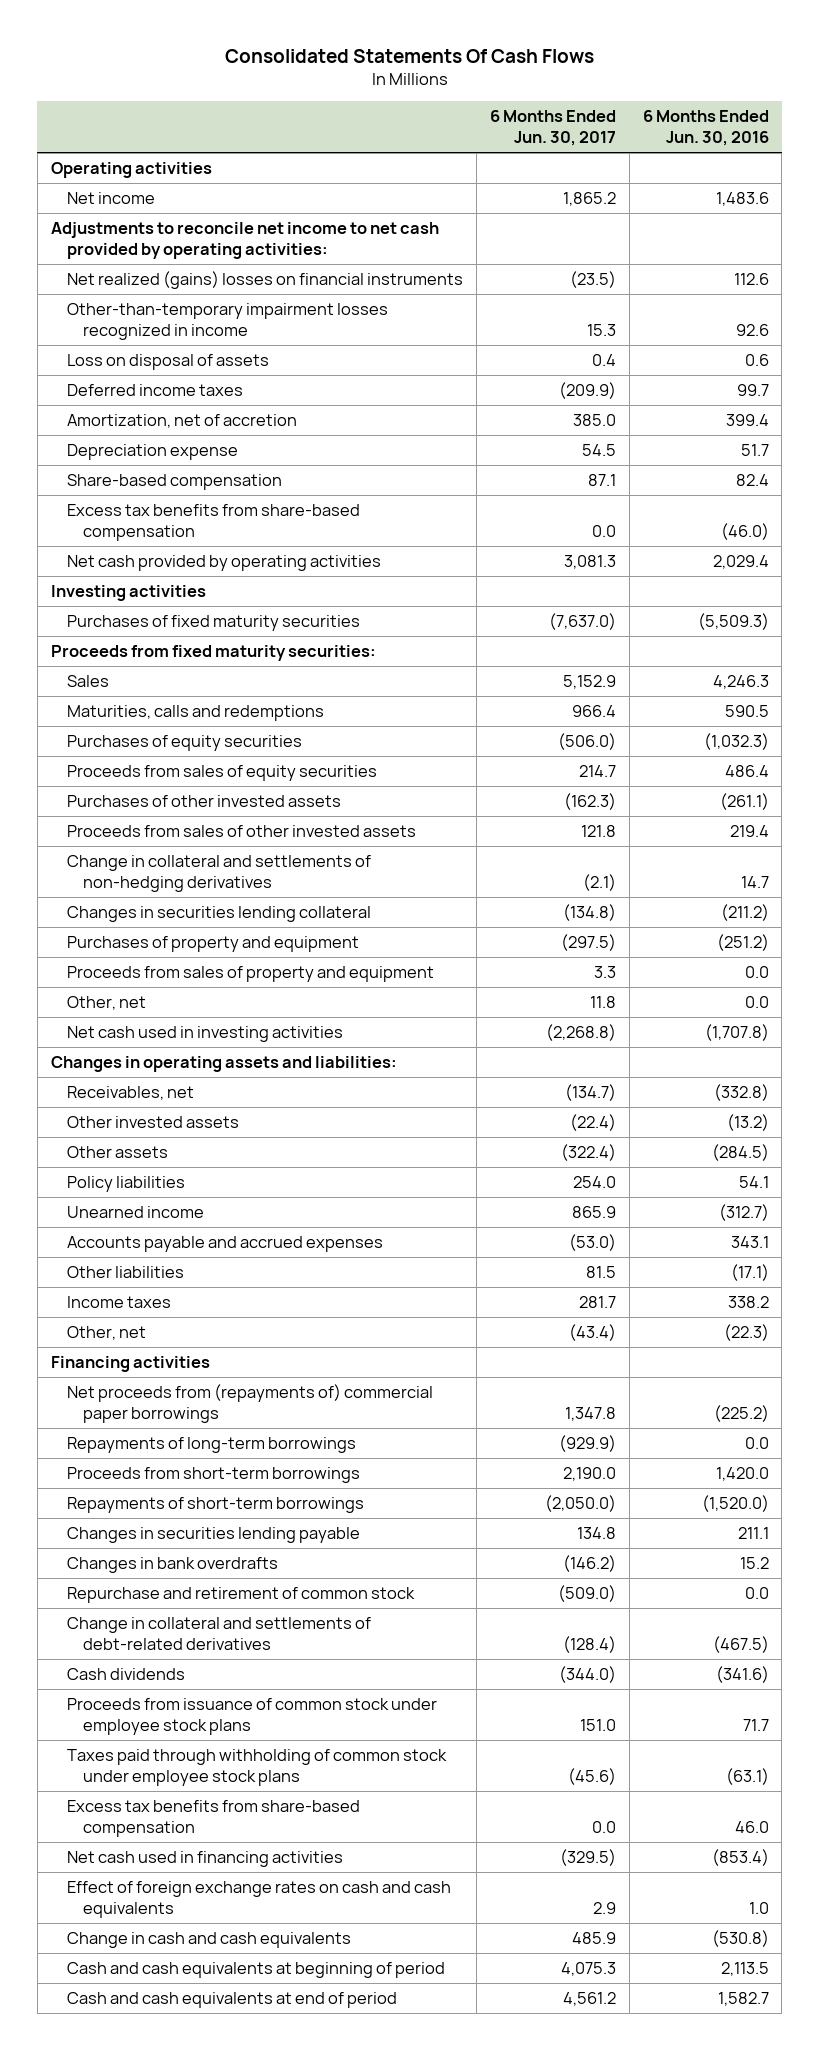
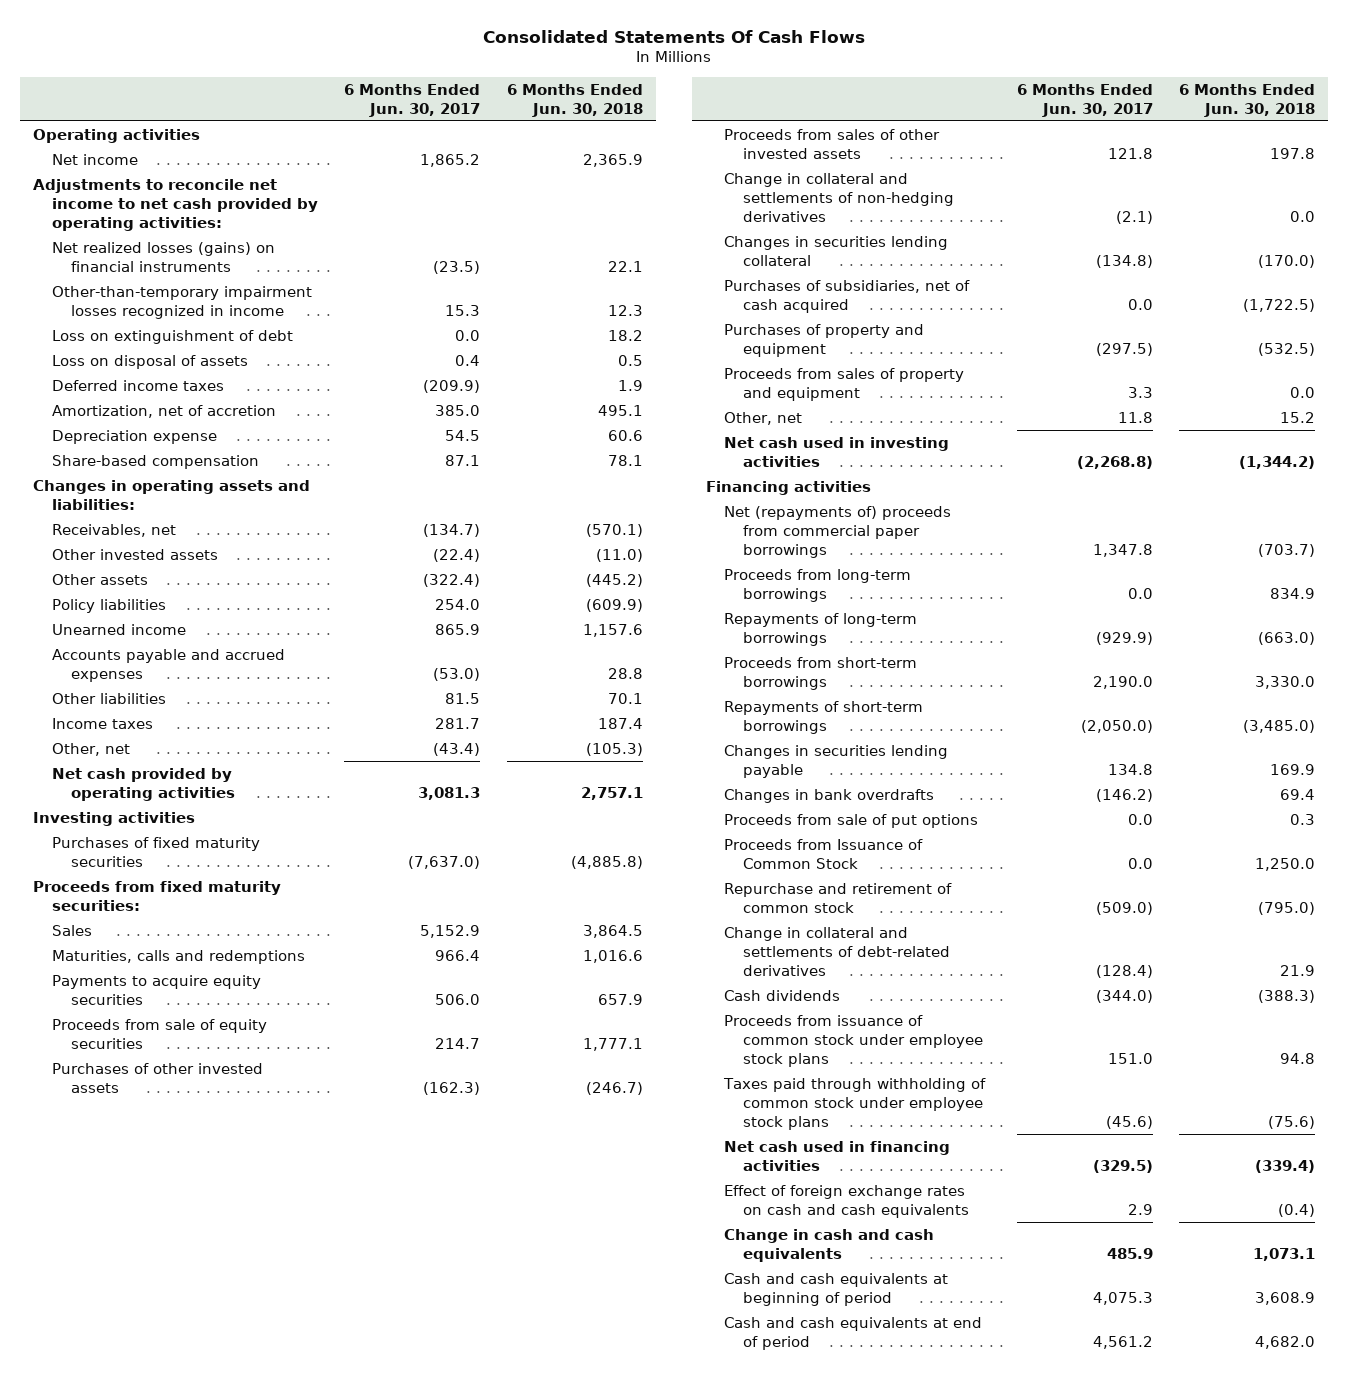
[642,110,769,146] 6 Months Ended Jun. 30, 2016 -> none
none -> [506,83,643,117] 6 Months Ended Jun. 30, 2018
[66,271,463,290] Net realized (gains) losses on financial instruments -> [52,241,276,272] Net realized losses (gains) on financial instruments
none -> [52,329,294,344] Loss on extinguishment of debt
[66,504,360,541] Excess tax benefits from share-based compensation -> none
[50,1056,397,1073] Changes in operating assets and liabilities: -> [33,479,311,510] Changes in operating assets and liabilities:
[66,1086,194,1101] Receivables, net -> [52,523,177,537] Receivables, net
[66,1116,239,1129] Other invested assets -> [52,548,219,560] Other invested assets
[66,1146,168,1159] Other assets -> [52,573,149,585] Other assets
[66,1176,185,1193] Policy liabilities -> [52,598,167,613] Policy liabilities
[66,1206,204,1219] Unearned income -> [52,623,187,635] Unearned income
[66,1236,383,1253] Accounts payable and accrued expenses -> [52,648,286,682] Accounts payable and accrued expenses
[66,1266,184,1279] Other liabilities -> [52,692,167,704] Other liabilities
[66,1296,171,1309] Income taxes -> [52,717,154,729] Income taxes
[66,1326,146,1341] Other, net -> [52,742,131,756] Other, net
[66,735,302,752] Purchases of equity securities -> none
none -> [52,974,262,1005] Payments to acquire equity securities
[66,765,377,782] Proceeds from sales of equity securities -> [52,1018,268,1049] Proceeds from sale of equity securities
none -> [724,279,971,313] Purchases of subsidiaries, net of cash acquired
[66,1384,433,1423] Net proceeds from (repayments of) commercial paper borrowings -> [724,505,952,558] Net (repayments of) proceeds from commercial paper borrowings
none -> [724,568,912,602] Proceeds from long-term borrowings
none -> [724,813,979,828] Proceeds from sale of put options
none -> [724,838,924,869] Proceeds from Issuance of Common Stock
[66,1800,360,1837] Excess tax benefits from share-based compensation -> none

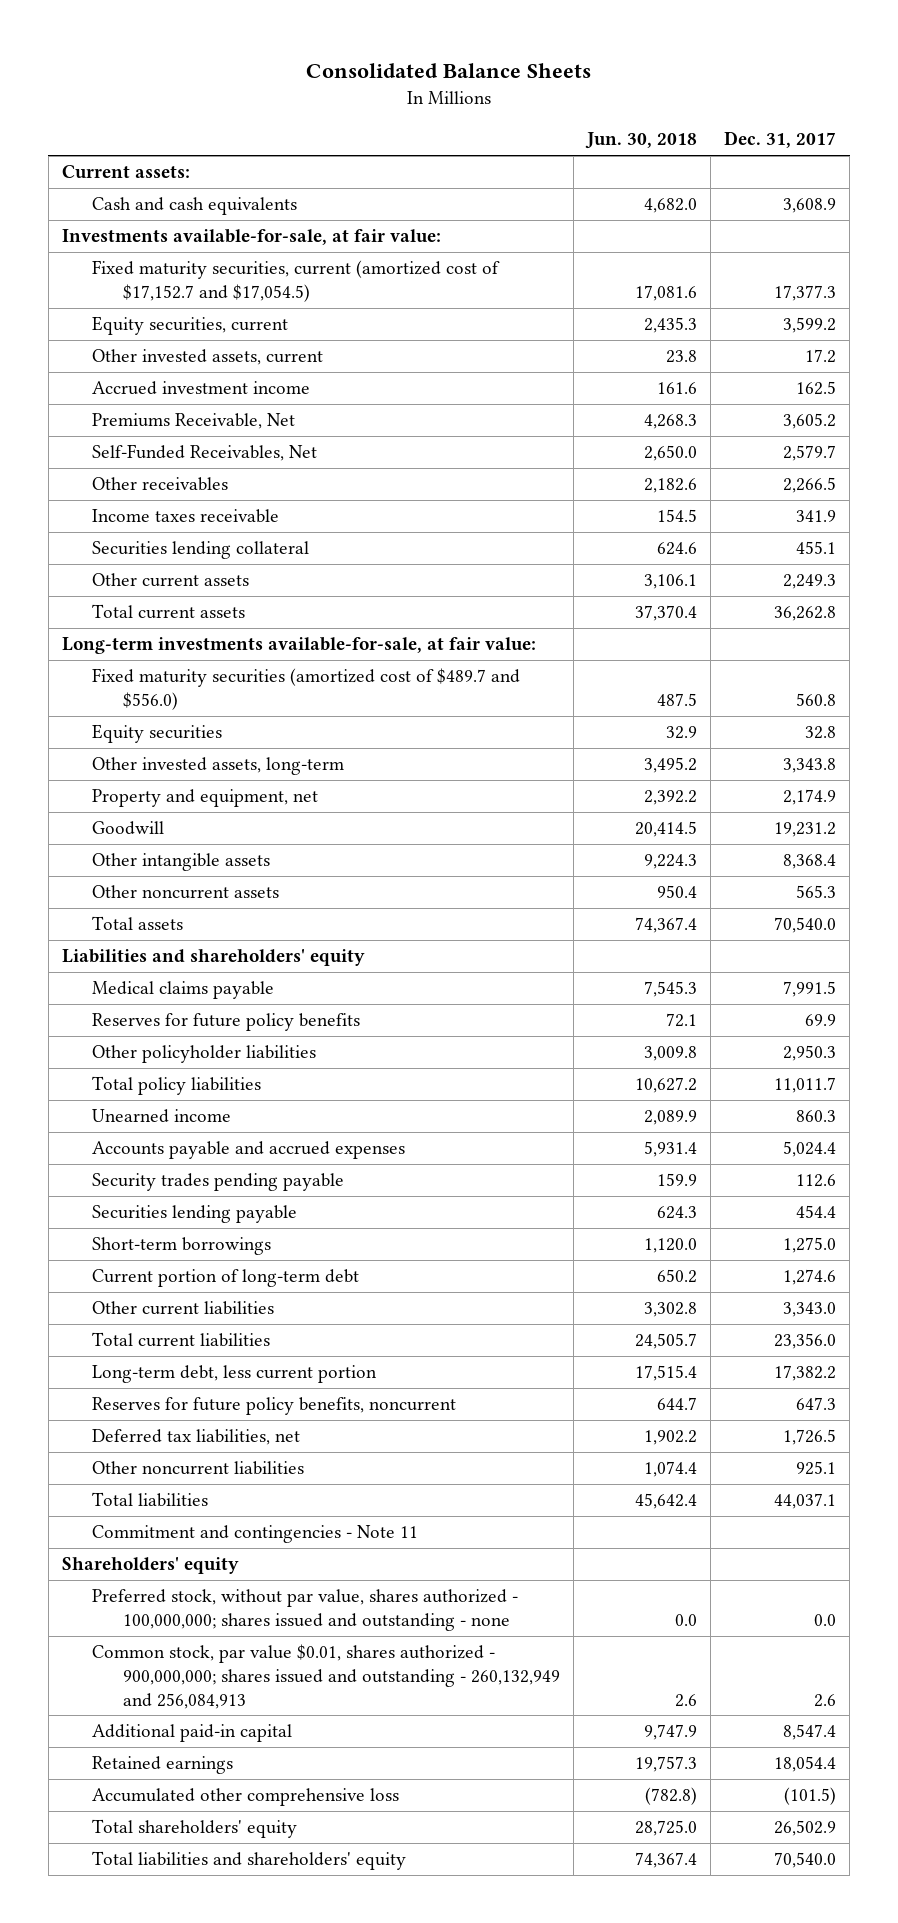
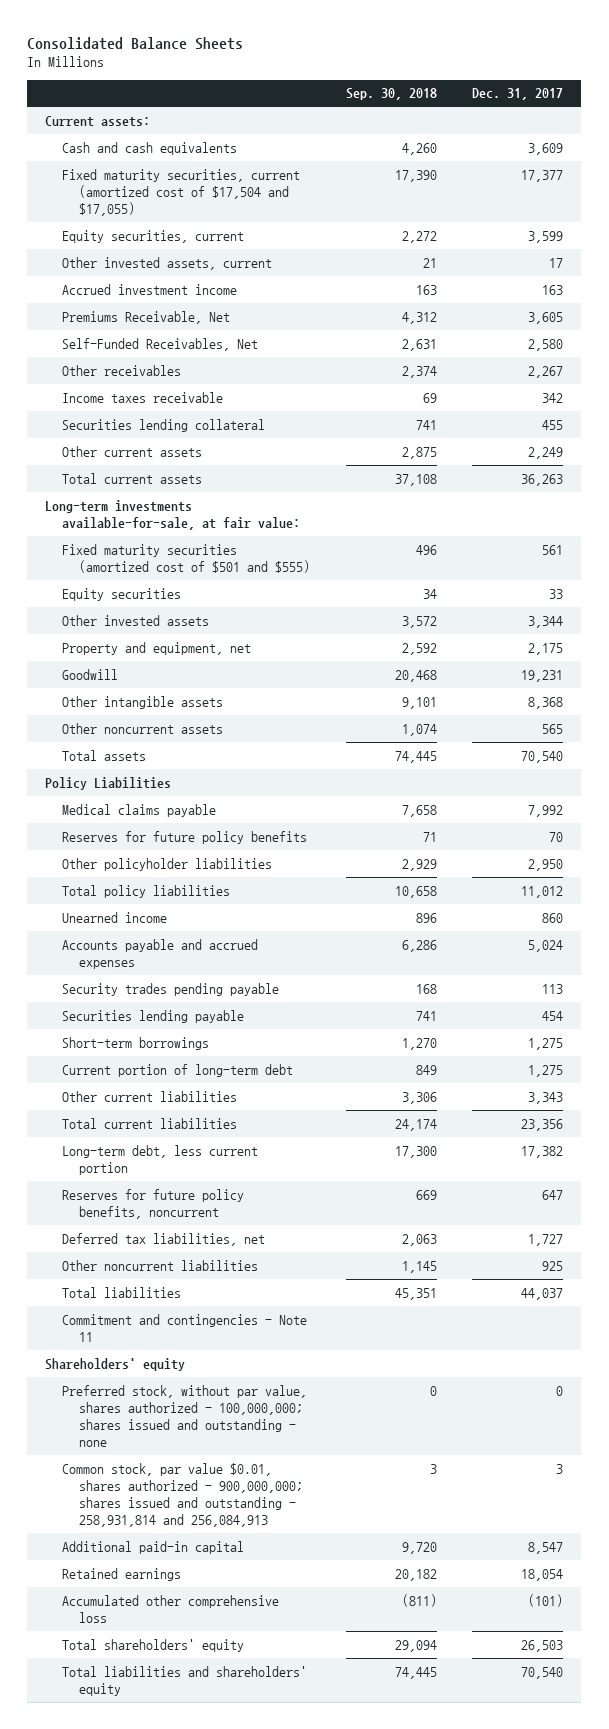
[584,132,697,150] Jun. 30, 2018 -> none
none -> [345,88,437,101] Sep. 30, 2018
[61,229,441,246] Investments available-for-sale, at fair value: -> none
[783,198,837,214] 3,608.9 -> [528,142,564,155] 3,609
[92,260,501,302] Fixed maturity securities, current (amortized cost of $17,152.7 and $17,054.5) -> [62,168,301,217] Fixed maturity securities, current (amortized cost of $17,504 and $17,055)
[774,284,837,301] 17,377.3 -> [521,169,564,182] 17,377
[783,317,837,334] 3,599.2 -> [528,230,564,243] 3,599
[805,349,837,364] 17.2 -> [549,257,564,268] 17
[796,381,837,396] 162.5 -> [542,284,564,295] 163
[783,413,837,430] 3,605.2 -> [528,311,564,324] 3,605
[783,445,837,462] 2,579.7 -> [528,338,564,351] 2,580
[783,477,837,494] 2,266.5 -> [528,365,564,378] 2,267
[796,510,837,523] 341.9 -> [542,392,564,403] 342
[796,541,837,555] 455.1 -> [542,419,564,430] 455
[783,574,837,590] 2,249.3 -> [528,446,564,459] 2,249
[774,606,837,622] 36,262.8 -> [521,473,564,486] 36,263
[61,949,365,967] Liabilities and shareholders' equity -> none
[92,668,521,710] Fixed maturity securities (amortized cost of $489.7 and $556.0) -> [62,543,311,573] Fixed maturity securities (amortized cost of $501 and $555)
[796,692,837,706] 560.8 -> [542,544,564,555] 561
[805,726,837,740] 32.8 -> [549,588,564,599] 33
[92,757,345,776] Other invested assets, long-term -> [62,614,210,626] Other invested assets
[783,758,837,774] 3,343.8 -> [528,615,564,628] 3,344
[783,789,837,806] 2,174.9 -> [528,642,564,655] 2,175
[774,822,837,838] 19,231.2 -> [521,669,564,682] 19,231
[783,854,837,870] 8,368.4 -> [528,696,564,709] 8,368
[796,885,837,899] 565.3 -> [542,723,564,734] 565
[774,917,837,934] 70,540.0 -> [521,750,564,763] 70,540
none -> [45,776,172,790] Policy Liabilities
[783,981,837,998] 7,991.5 -> [528,804,564,817] 7,992
[805,1014,837,1027] 69.9 -> [549,831,564,842] 70
[783,1045,837,1062] 2,950.3 -> [528,858,564,871] 2,950
[774,1077,837,1094] 11,011.7 -> [521,885,564,898] 11,012
[796,1110,837,1123] 860.3 -> [542,912,564,923] 860
[783,1141,837,1158] 5,024.4 -> [528,939,564,952] 5,024
[796,1174,837,1188] 112.6 -> [542,983,564,994] 113
[796,1205,837,1219] 454.4 -> [542,1010,564,1021] 454
[783,1237,837,1254] 1,275.0 -> [528,1037,564,1050] 1,275
[783,1269,837,1286] 1,274.6 -> [528,1064,564,1077] 1,275
[783,1302,837,1318] 3,343.0 -> [528,1091,564,1104] 3,343
[774,1333,837,1350] 23,356.0 -> [521,1118,564,1131] 23,356
[774,1365,837,1382] 17,382.2 -> [521,1145,564,1158] 17,382
[796,1397,837,1411] 647.3 -> [542,1189,564,1200] 647
[783,1429,837,1446] 1,726.5 -> [528,1233,564,1246] 1,727
[796,1461,837,1476] 925.1 -> [542,1260,564,1271] 925
[774,1493,837,1510] 44,037.1 -> [521,1287,564,1300] 44,037
[814,1613,837,1626] 0.0 -> [556,1385,564,1396] 0
[92,1644,560,1709] Common stock, par value $0.01, shares authorized - 900,000,000; shares issued and outstanding - 260,132,949 and 256,084,913 -> [62,1462,304,1528] Common stock, par value $0.01, shares authorized - 900,000,000; shares issued and outstanding - 258,931,814 and 256,084,913
[814,1693,837,1707] 2.6 -> [556,1463,564,1474] 3
[783,1724,837,1741] 8,547.4 -> [528,1541,564,1554] 8,547
[774,1756,837,1773] 18,054.4 -> [521,1568,564,1581] 18,054
[784,1787,837,1806] (101.5) -> [528,1593,564,1607] (101)
[774,1820,837,1837] 26,502.9 -> [521,1639,564,1652] 26,503
[774,1852,837,1869] 70,540.0 -> [521,1666,564,1679] 70,540

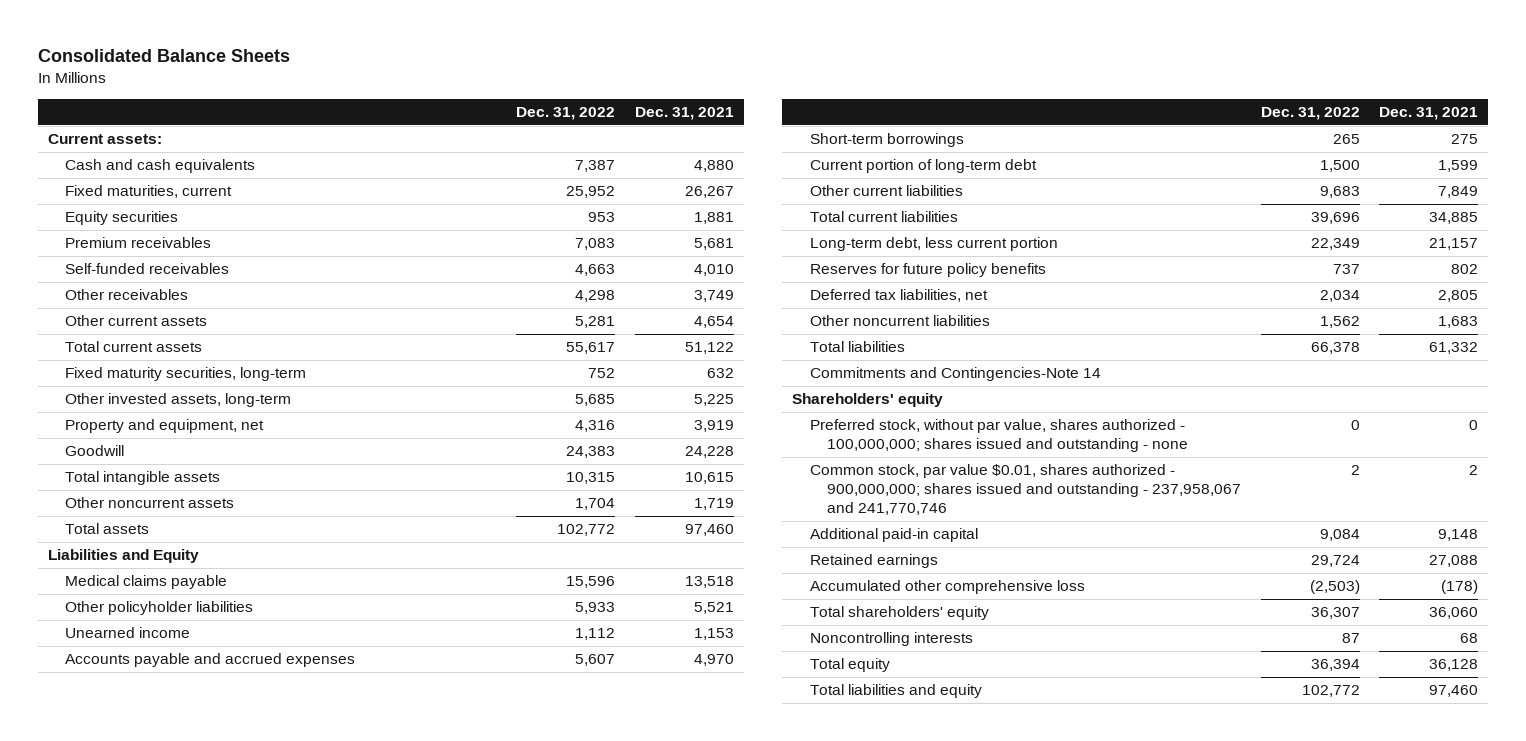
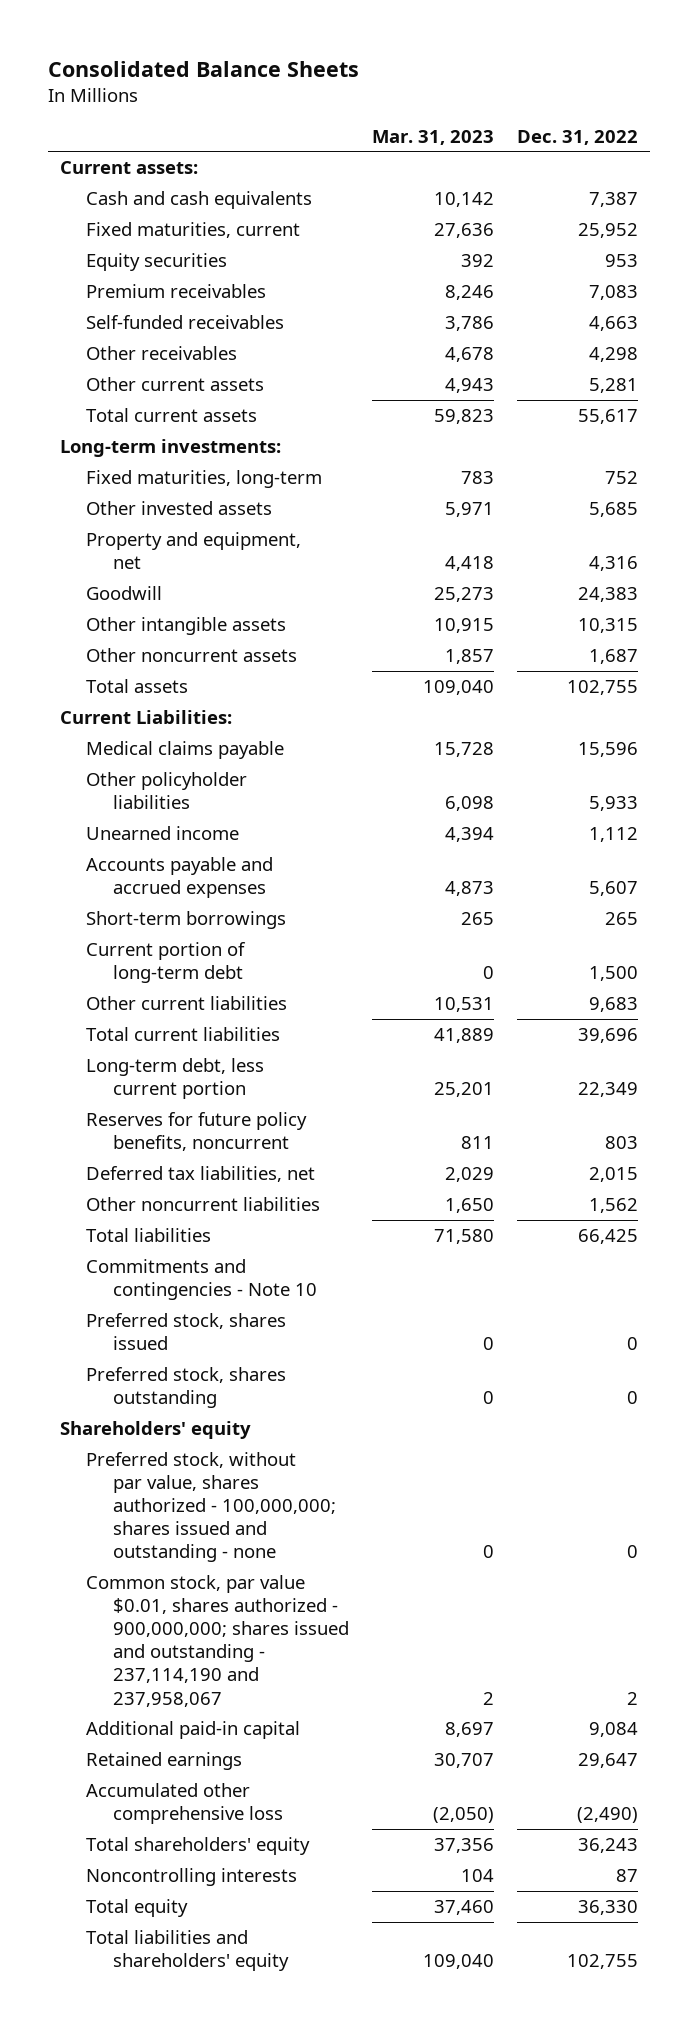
[634,106,734,120] Dec. 31, 2021 -> none
none -> [372,129,495,145] Mar. 31, 2023
none -> [59,439,281,458] Long-term investments:
[65,367,307,382] Fixed maturity securities, long-term -> [86,470,323,489] Fixed maturities, long-term
[65,393,292,408] Other invested assets, long-term -> [86,501,273,516] Other invested assets
[47,549,199,564] Liabilities and Equity -> none
[65,471,221,486] Total intangible assets -> [86,617,287,636] Other intangible assets
[575,498,616,511] 1,704 -> [589,649,639,665] 1,687
[557,524,616,537] 102,772 -> [567,680,639,696] 102,755
none -> [59,710,232,725] Current Liabilities:
[809,263,1046,278] Reserves for future policy benefits -> [86,1112,308,1152] Reserves for future policy benefits, noncurrent
[1332,264,1360,275] 737 -> [605,1136,639,1150] 803
[1319,290,1360,303] 2,034 -> [589,1167,639,1183] 2,015
[1310,342,1360,355] 66,378 -> [578,1229,639,1245] 66,425
[809,367,1101,382] Commitments and Contingencies-Note 14 -> [86,1259,318,1301] Commitments and contingencies - Note 10
none -> [86,1313,287,1351] Preferred stock, shares issued
none -> [86,1367,287,1409] Preferred stock, shares outstanding
[809,464,1242,516] Common stock, par value $0.01, shares authorized - 900,000,000; shares issued and outstanding - 237,958,067 and 241,770,746 -> [86,1575,350,1707] Common stock, par value $0.01, shares authorized - 900,000,000; shares issued and outstanding - 237,114,190 and 237,958,067
[1310,555,1360,568] 29,724 -> [578,1753,639,1769] 29,647
[1309,580,1360,595] (2,503) -> [577,1807,639,1824] (2,490)
[1310,607,1360,620] 36,307 -> [578,1838,639,1854] 36,243
[1310,659,1360,672] 36,394 -> [578,1900,639,1916] 36,330
[809,684,982,699] Total liabilities and equity -> [86,1930,290,1972] Total liabilities and shareholders' equity
[1301,685,1360,698] 102,772 -> [567,1954,639,1970] 102,755

